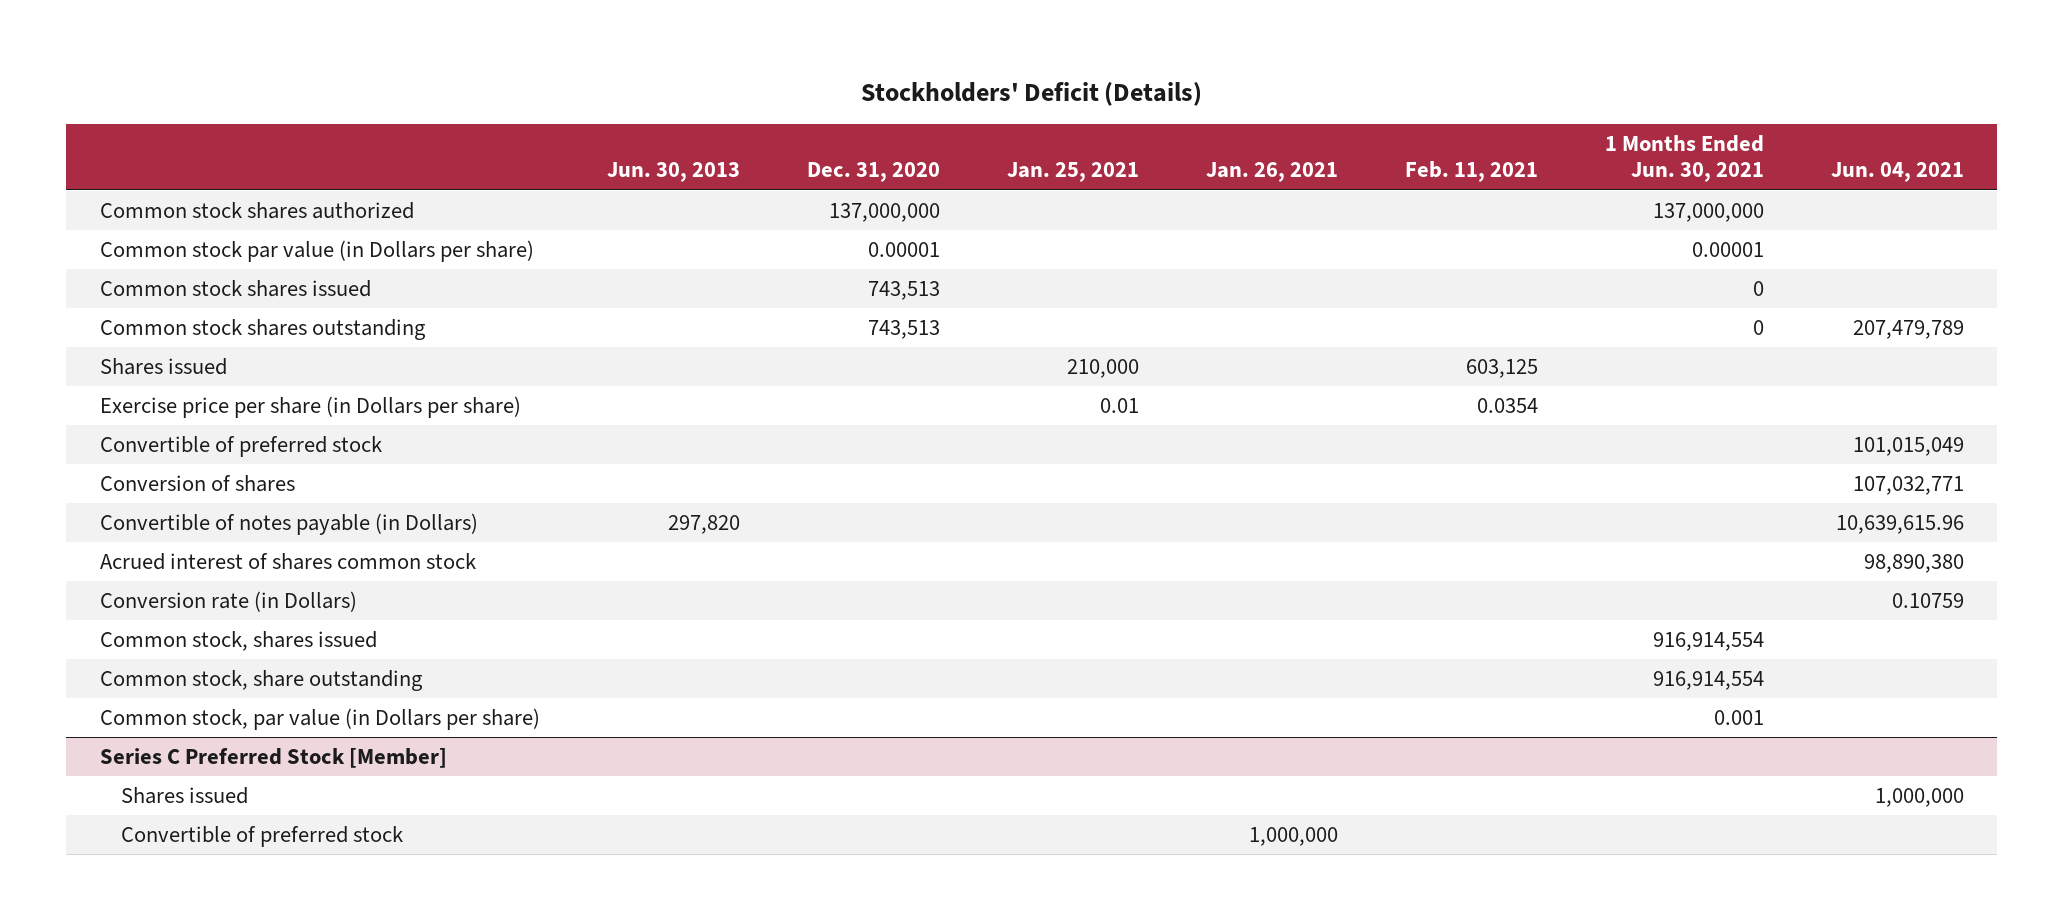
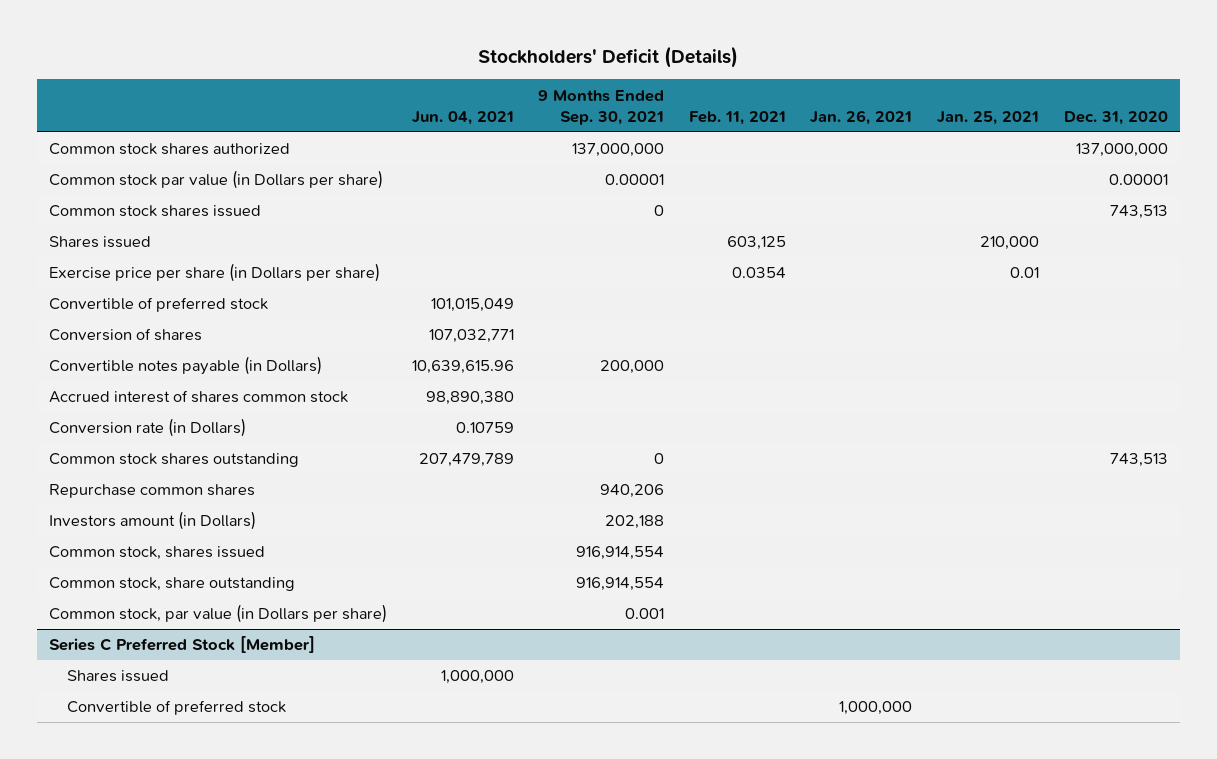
[606,162,740,183] Jun. 30, 2013 -> none
[1604,135,1764,183] 1 Months Ended Jun. 30, 2021 -> none
none -> [538,89,665,125] 9 Months Ended Sep. 30, 2021
[99,513,478,536] Convertible of notes payable (in Dollars) -> [49,356,323,376] Convertible notes payable (in Dollars)
[99,553,476,571] Acrued interest of shares common stock -> [49,390,349,404] Accrued interest of shares common stock
[99,319,426,341] Common stock shares outstanding -> [49,453,300,468] Common stock shares outstanding
none -> [49,484,256,499] Repurchase common shares
none -> [49,511,257,531] Investors amount (in Dollars)

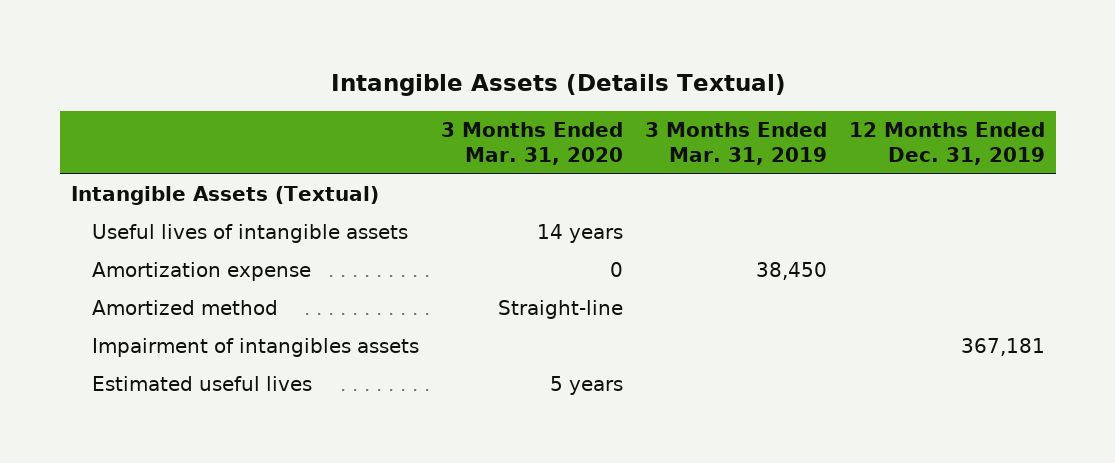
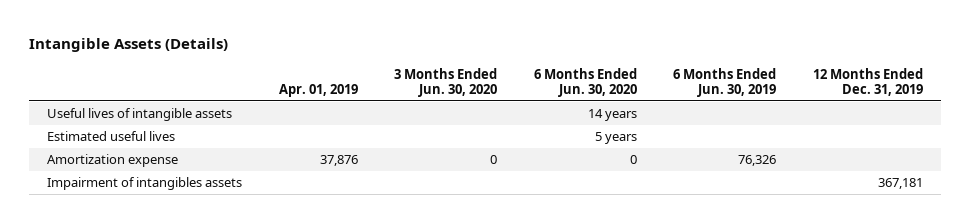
[330,74,786,97] Intangible Assets (Details Textual) -> [28,38,228,53] Intangible Assets (Details)
[441,122,624,166] 3 Months Ended Mar. 31, 2020 -> none
[644,122,827,166] 3 Months Ended Mar. 31, 2019 -> none
none -> [278,83,358,97] Apr. 01, 2019
none -> [394,67,498,97] 3 Months Ended Jun. 30, 2020
none -> [533,67,637,97] 6 Months Ended Jun. 30, 2020
none -> [673,67,777,97] 6 Months Ended Jun. 30, 2019
[70,186,379,206] Intangible Assets (Textual) -> none
[92,376,313,392] Estimated useful lives -> [47,131,176,142] Estimated useful lives
[92,300,279,316] Amortized method -> none

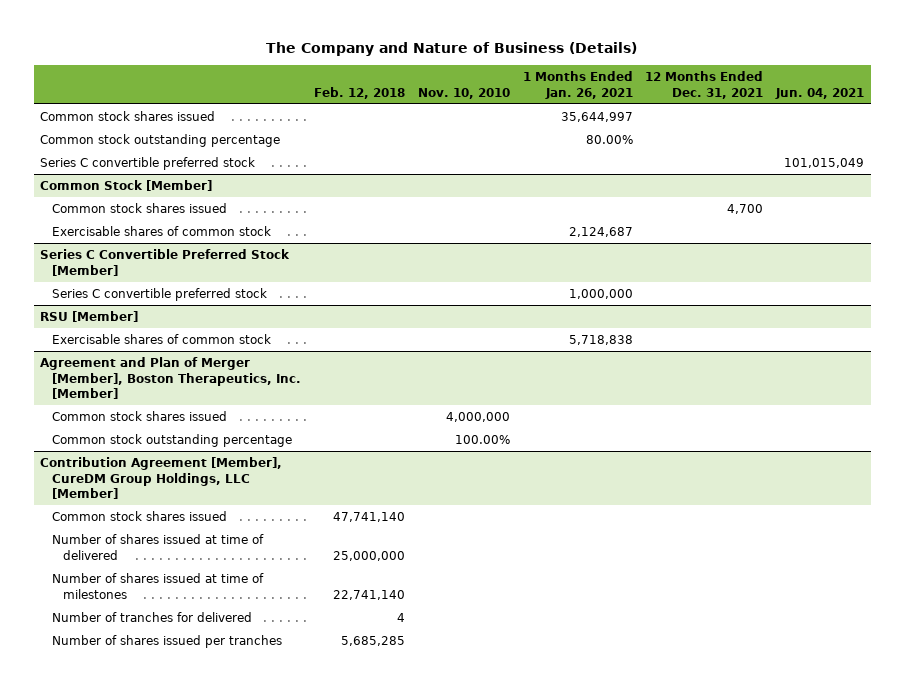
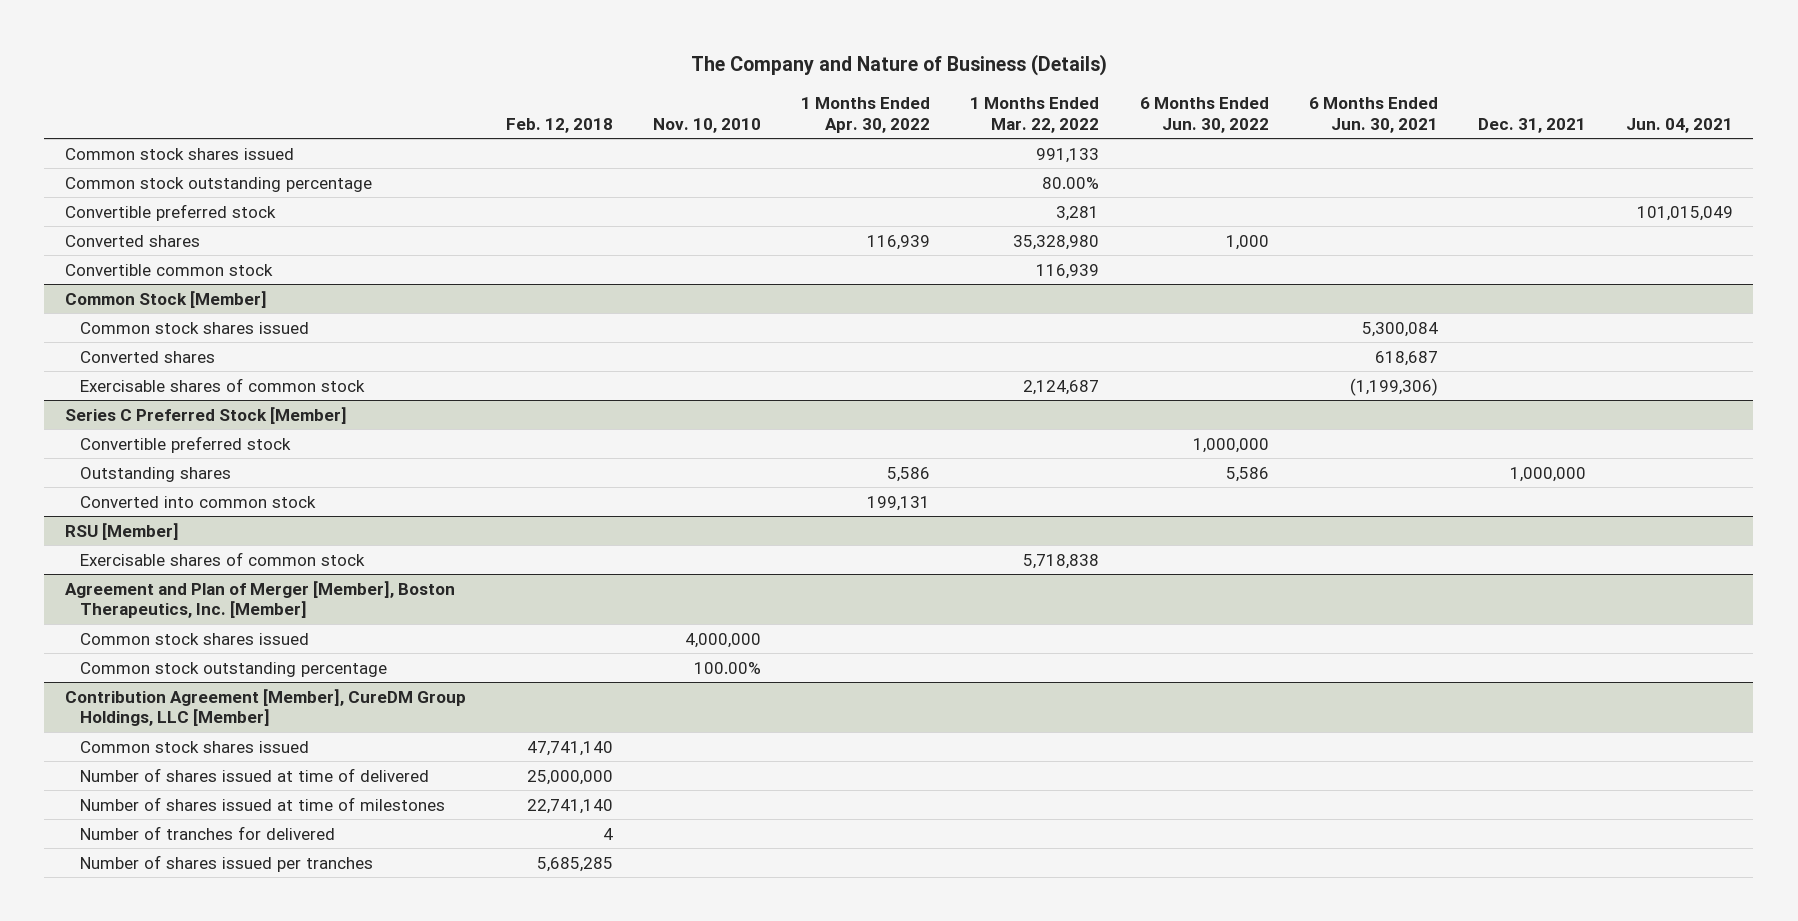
[522,71,633,99] 1 Months Ended Jan. 26, 2021 -> none
[645,71,764,99] 12 Months Ended Dec. 31, 2021 -> none
none -> [801,96,931,133] 1 Months Ended Apr. 30, 2022
none -> [970,96,1100,133] 1 Months Ended Mar. 22, 2022
none -> [1139,96,1269,133] 6 Months Ended Jun. 30, 2022
none -> [1308,96,1438,133] 6 Months Ended Jun. 30, 2021
none -> [1478,117,1587,133] Dec. 31, 2021
[40,157,256,171] Series C convertible preferred stock -> [64,203,276,221] Convertible preferred stock
none -> [64,234,200,247] Converted shares
none -> [64,263,273,276] Convertible common stock
none -> [80,350,216,363] Converted shares
[40,249,291,276] Series C Convertible Preferred Stock [Member] -> [64,406,347,424] Series C Preferred Stock [Member]
[51,288,267,302] Series C convertible preferred stock -> [80,435,292,453] Convertible preferred stock
none -> [80,466,232,482] Outstanding shares
none -> [80,495,317,508] Converted into common stock

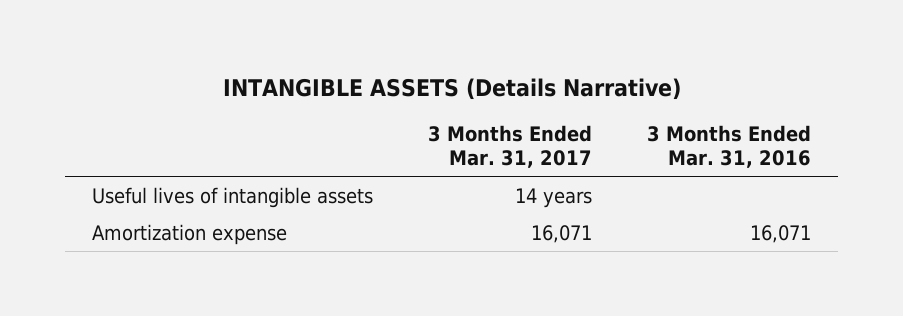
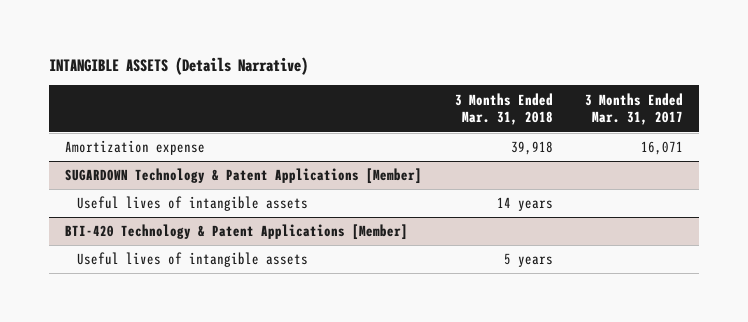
[646,124,811,169] 3 Months Ended Mar. 31, 2016 -> none
none -> [454,92,553,126] 3 Months Ended Mar. 31, 2018
[92,186,374,208] Useful lives of intangible assets -> none
none -> [65,168,423,185] SUGARDOWN Technology & Patent Applications [Member]
none -> [76,196,308,212] Useful lives of intangible assets
none -> [65,224,409,241] BTI-420 Technology & Patent Applications [Member]
none -> [76,252,308,268] Useful lives of intangible assets

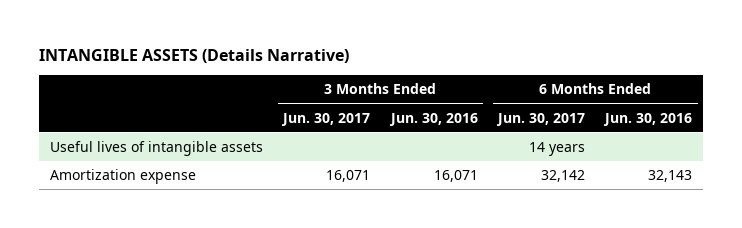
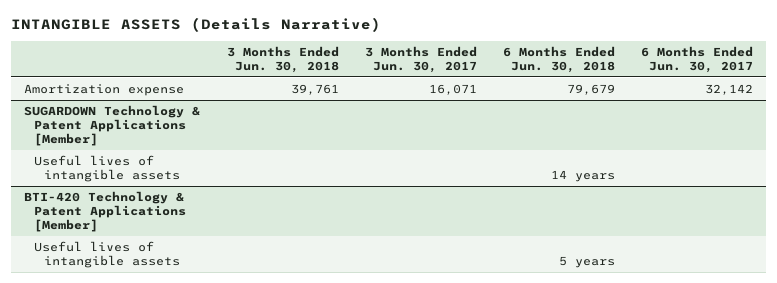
[388,112,478,126] Jun. 30, 2016 -> none
[603,112,693,126] Jun. 30, 2016 -> none
none -> [226,45,339,73] 3 Months Ended Jun. 30, 2018
none -> [502,45,615,73] 6 Months Ended Jun. 30, 2018
[49,141,263,157] Useful lives of intangible assets -> none
none -> [24,104,201,147] SUGARDOWN Technology & Patent Applications [Member]
none -> [34,154,181,183] Useful lives of intangible assets
none -> [24,190,187,233] BTI-420 Technology & Patent Applications [Member]
none -> [34,240,181,269] Useful lives of intangible assets

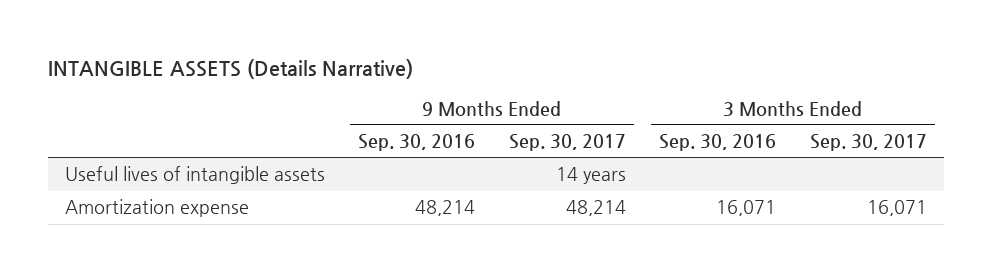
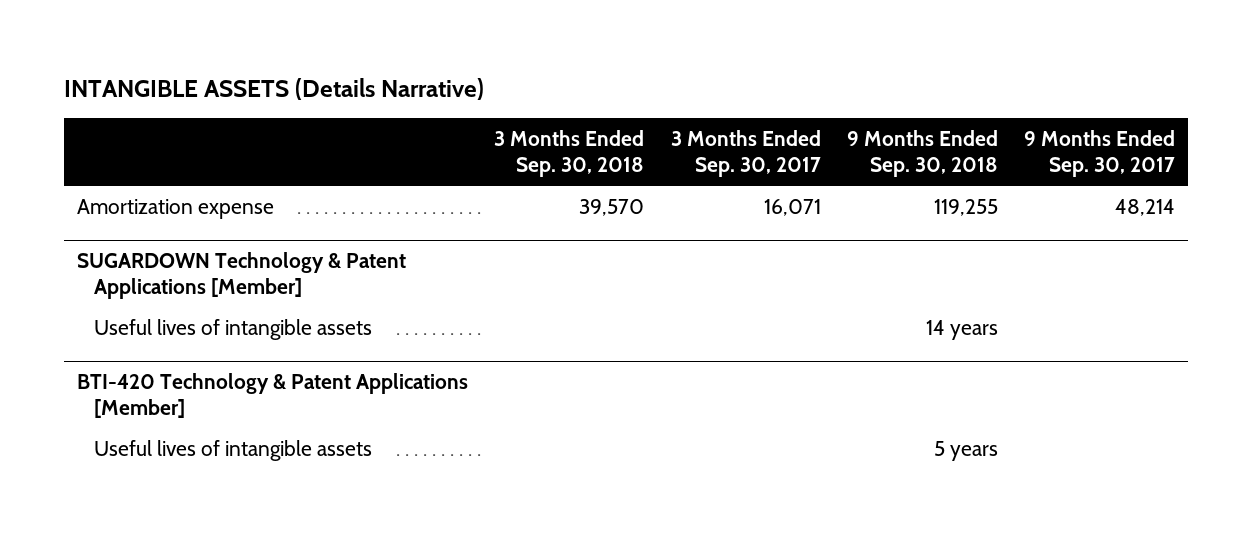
[358,134,476,152] Sep. 30, 2016 -> none
[659,134,777,152] Sep. 30, 2016 -> none
none -> [494,129,645,178] 3 Months Ended Sep. 30, 2018
none -> [846,129,998,178] 9 Months Ended Sep. 30, 2018
[64,166,325,185] Useful lives of intangible assets -> none
none -> [77,251,407,300] SUGARDOWN Technology & Patent Applications [Member]
none -> [93,318,372,340] Useful lives of intangible assets
none -> [77,372,469,419] BTI-420 Technology & Patent Applications [Member]
none -> [93,439,372,461] Useful lives of intangible assets

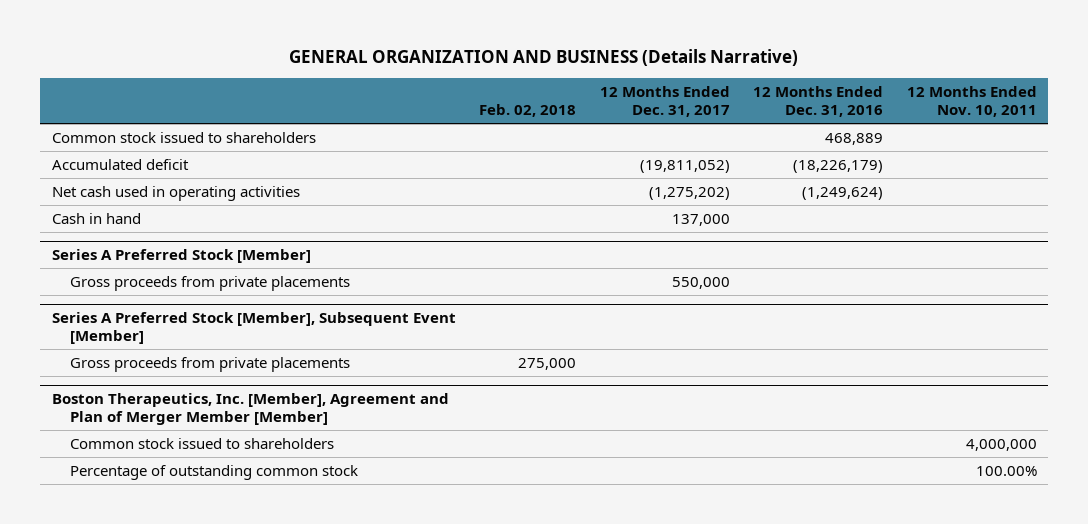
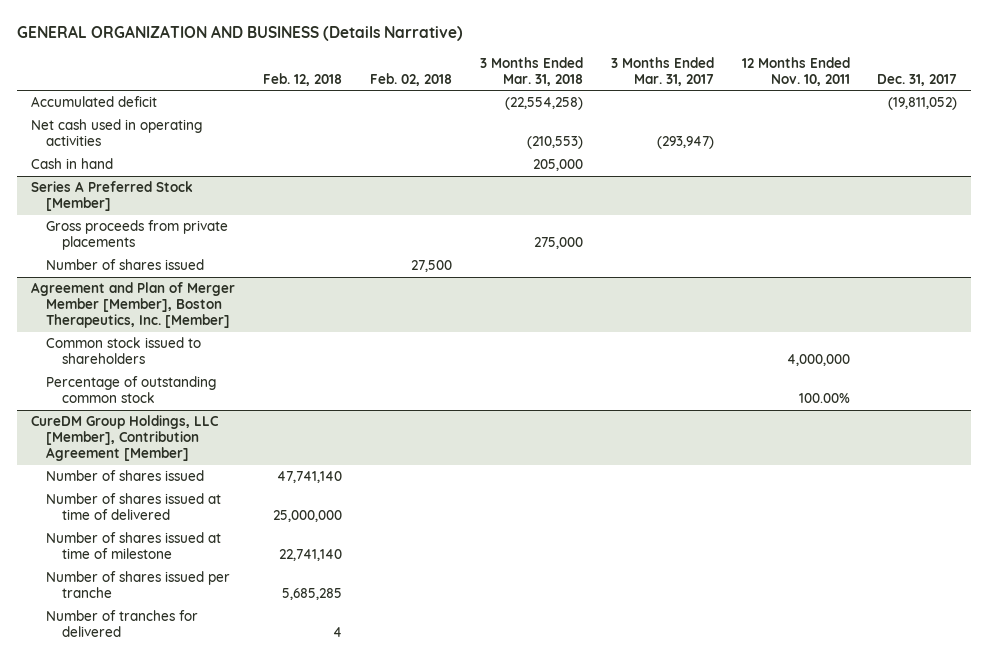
[599,85,730,118] 12 Months Ended Dec. 31, 2017 -> none
[753,85,884,118] 12 Months Ended Dec. 31, 2016 -> none
none -> [262,72,342,86] Feb. 12, 2018
none -> [479,56,583,86] 3 Months Ended Mar. 31, 2018
none -> [610,56,714,86] 3 Months Ended Mar. 31, 2017
none -> [877,73,958,86] Dec. 31, 2017
[51,131,316,143] Common stock issued to shareholders -> none
[51,312,456,345] Series A Preferred Stock [Member], Subsequent Event [Member] -> none
[69,356,350,372] Gross proceeds from private placements -> none
none -> [46,259,205,271] Number of shares issued
[51,393,449,426] Boston Therapeutics, Inc. [Member], Agreement and Plan of Merger Member [Member] -> [30,282,235,329] Agreement and Plan of Merger Member [Member], Boston Therapeutics, Inc. [Member]
none -> [30,415,219,462] CureDM Group Holdings, LLC [Member], Contribution Agreement [Member]
none -> [46,470,205,482] Number of shares issued
none -> [46,493,222,521] Number of shares issued at time of delivered
none -> [46,532,222,560] Number of shares issued at time of milestone
none -> [46,571,231,599] Number of shares issued per tranche
none -> [46,610,199,638] Number of tranches for delivered

